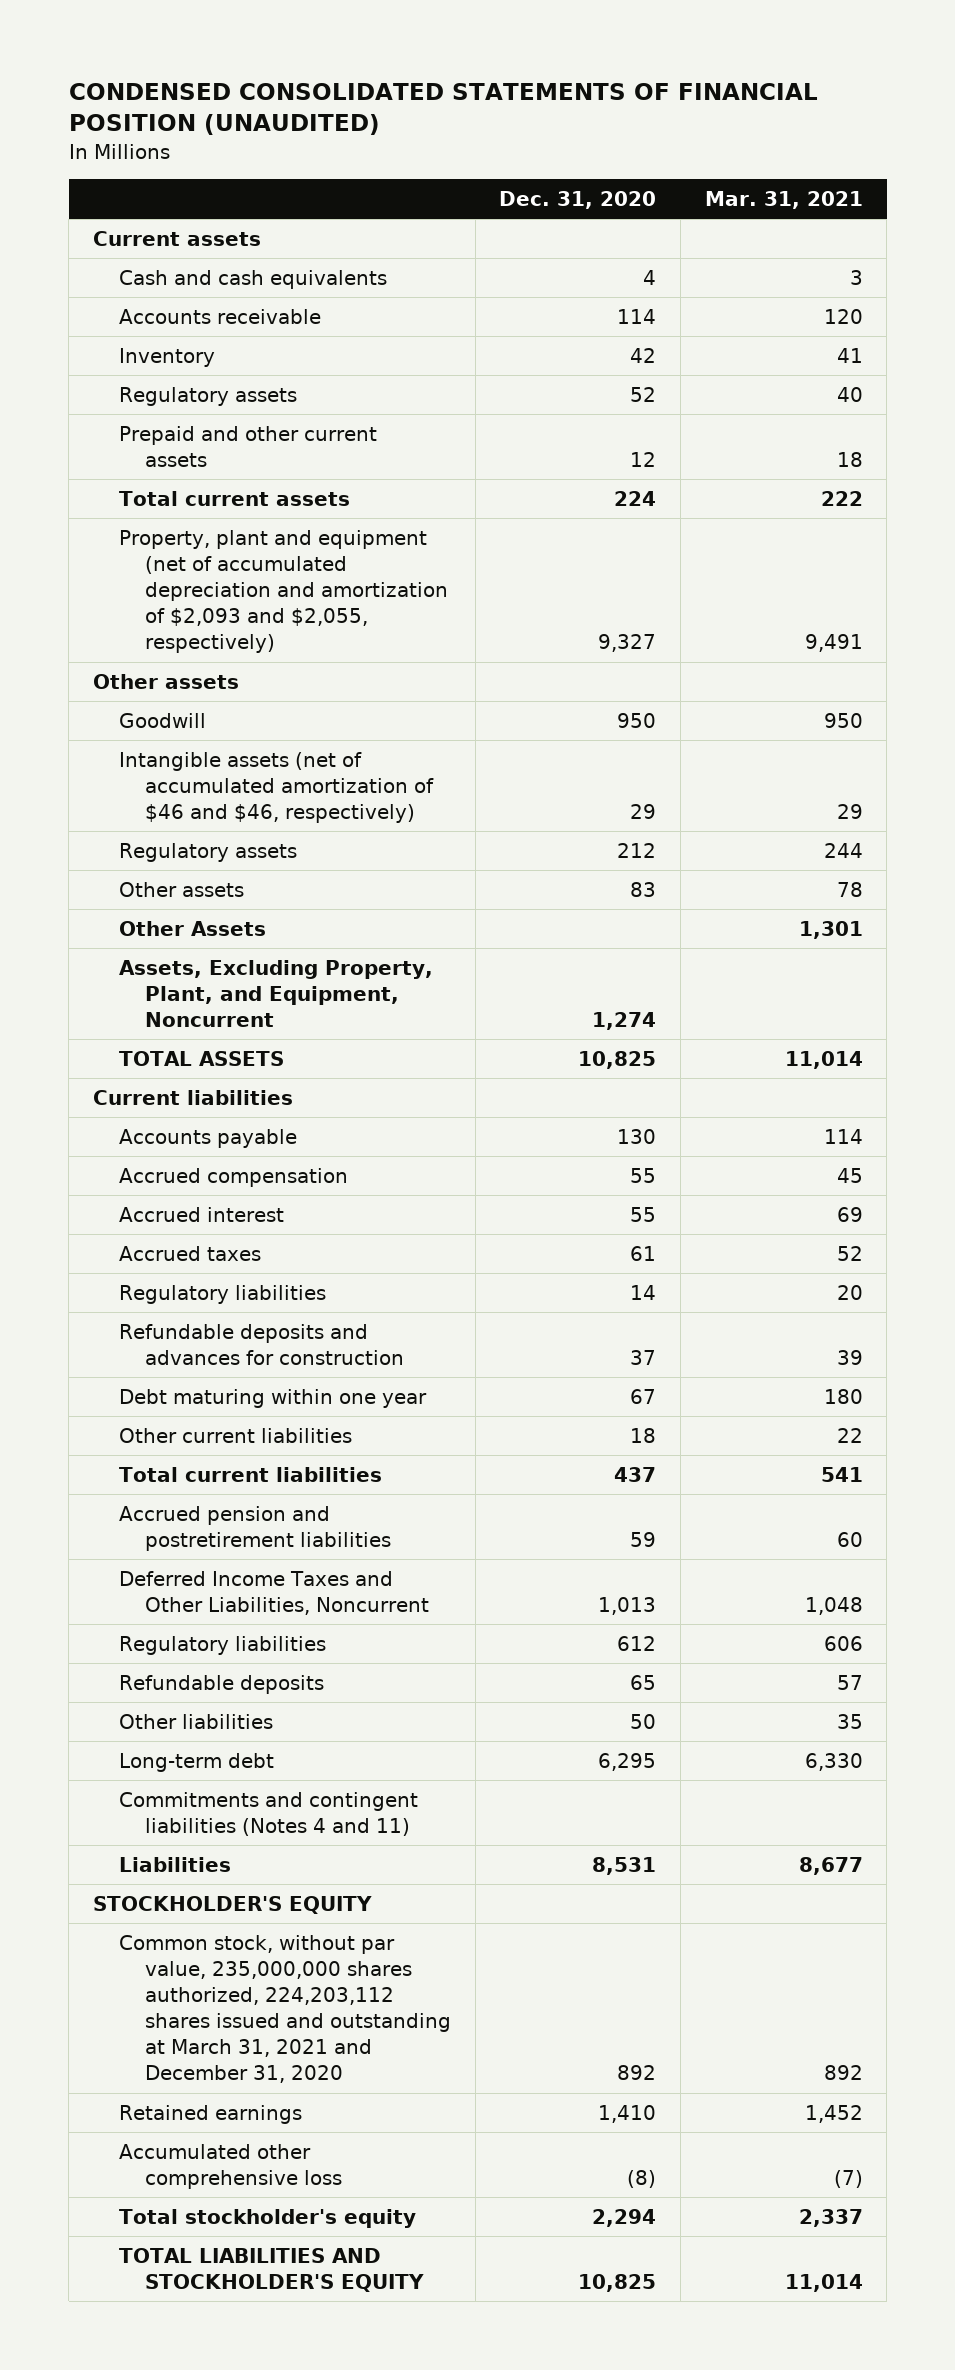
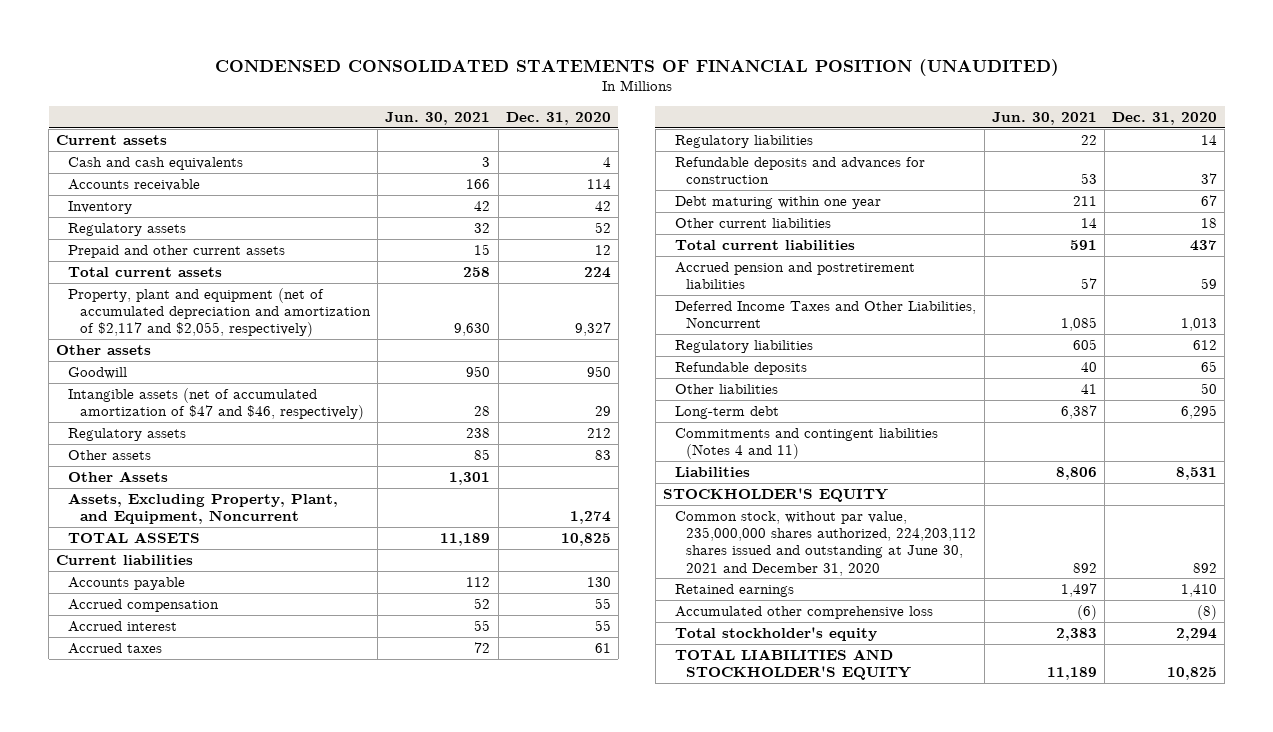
[704,190,863,209] Mar. 31, 2021 -> none
none -> [385,111,491,125] Jun. 30, 2021
[118,530,449,654] Property, plant and equipment (net of accumulated depreciation and amortization of $2,093 and $2,055, respectively) -> [68,287,372,338] Property, plant and equipment (net of accumulated depreciation and amortization of $2,117 and $2,055, respectively)
[118,752,435,824] Intangible assets (net of accumulated amortization of $46 and $46, respectively) -> [68,387,365,421] Intangible assets (net of accumulated amortization of $47 and $46, respectively)
[118,1935,452,2084] Common stock, without par value, 235,000,000 shares authorized, 224,203,112 shares issued and outstanding at March 31, 2021 and December 31, 2020 -> [674,510,977,576] Common stock, without par value, 235,000,000 shares authorized, 224,203,112 shares issued and outstanding at June 30, 2021 and December 31, 2020

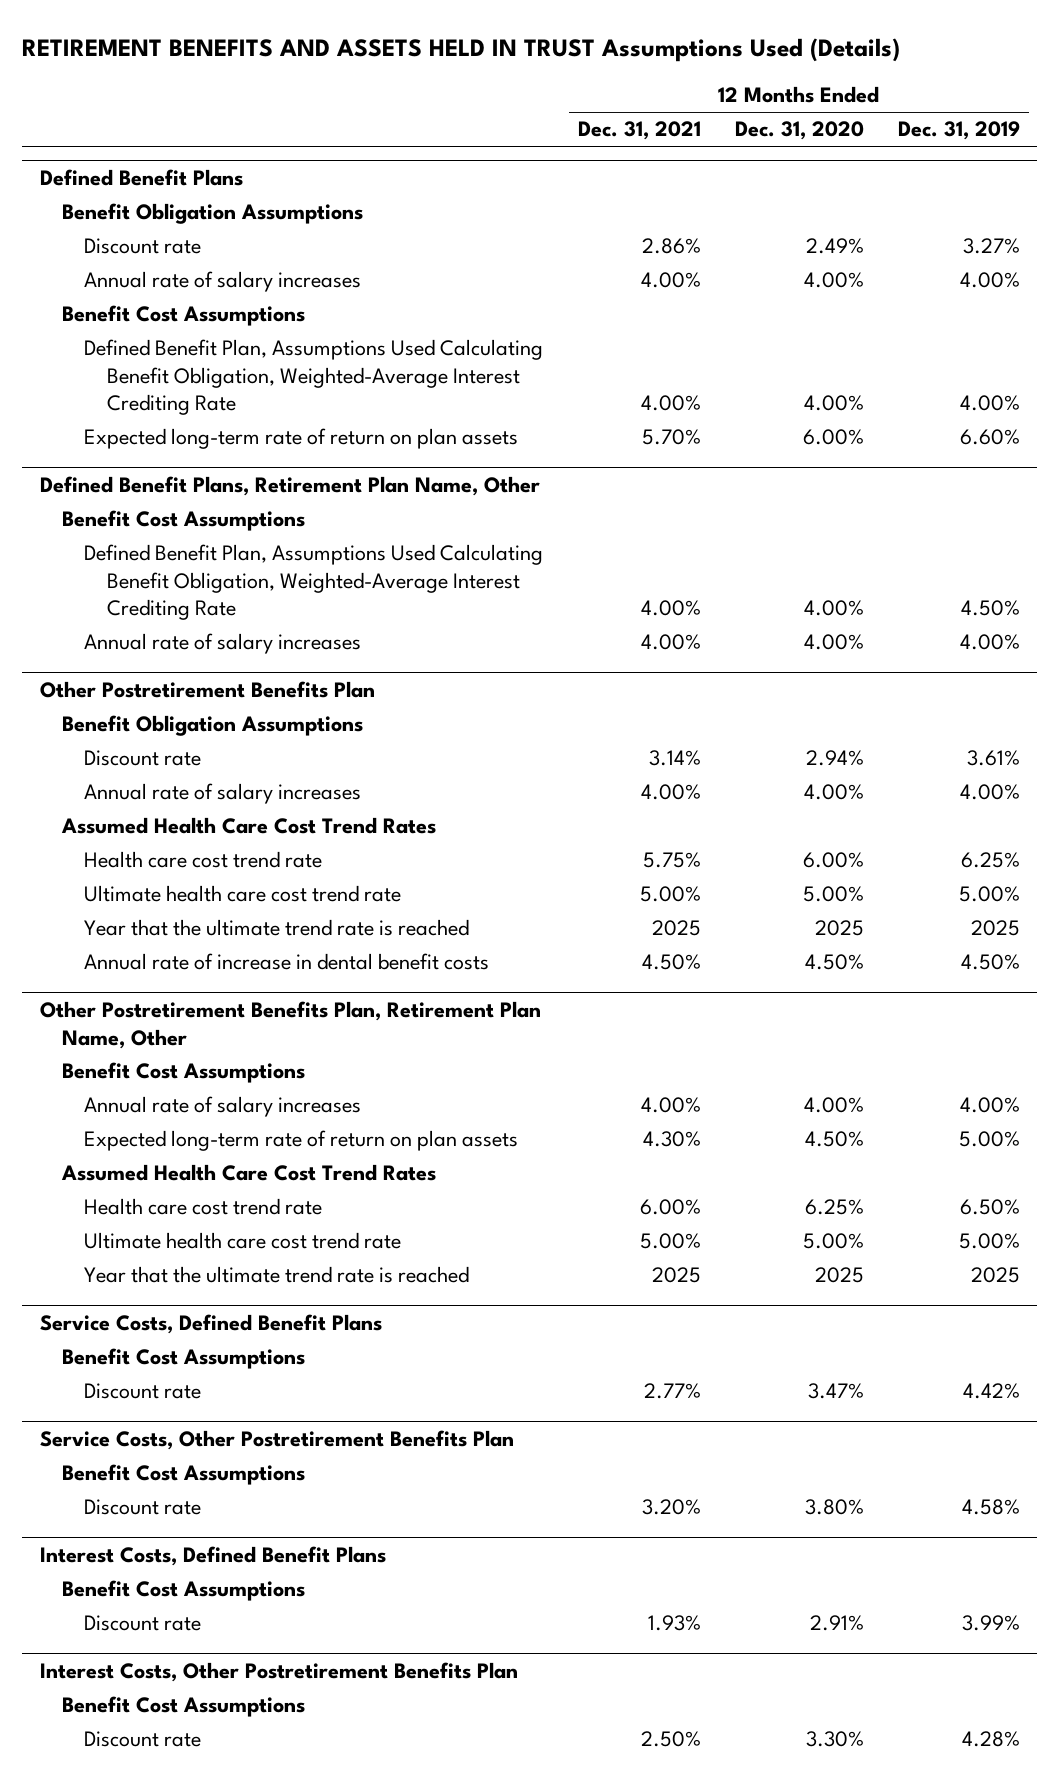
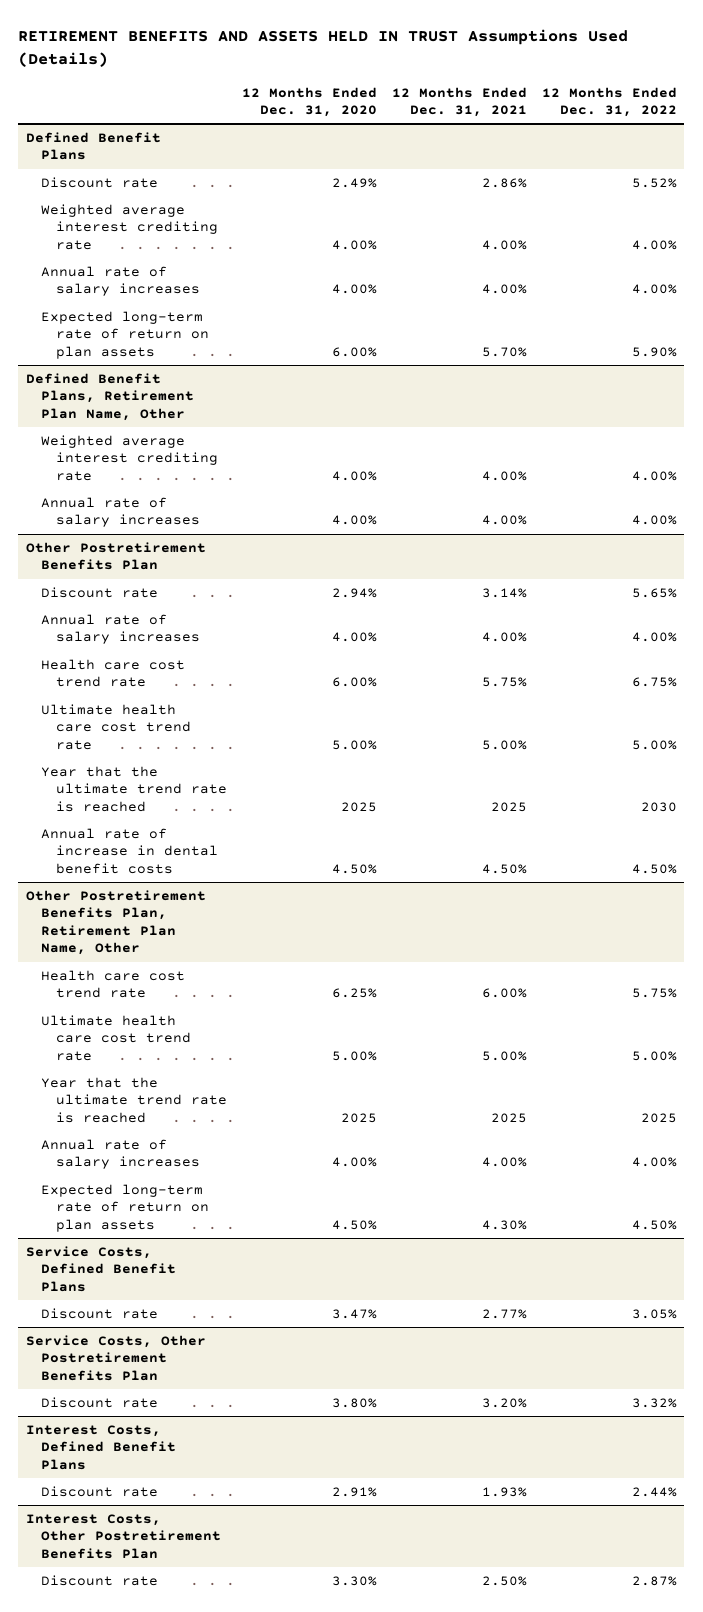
[898,121,1021,141] Dec. 31, 2019 -> none
none -> [541,86,677,117] 12 Months Ended Dec. 31, 2022
[61,203,363,225] Benefit Obligation Assumptions -> none
none -> [40,203,219,250] Weighted average interest crediting rate
[61,305,305,327] Benefit Cost Assumptions -> none
[84,339,544,416] Defined Benefit Plan, Assumptions Used Calculating Benefit Obligation, Weighted-Average Interest Crediting Rate -> none
[61,510,305,532] Benefit Cost Assumptions -> none
[84,544,544,621] Defined Benefit Plan, Assumptions Used Calculating Benefit Obligation, Weighted-Average Interest Crediting Rate -> [40,434,219,481] Weighted average interest crediting rate
[61,715,363,737] Benefit Obligation Assumptions -> none
[60,817,436,835] Assumed Health Care Cost Trend Rates -> none
[61,1062,305,1084] Benefit Cost Assumptions -> none
[60,1164,436,1182] Assumed Health Care Cost Trend Rates -> none
[84,1096,362,1118] Annual rate of salary increases -> [40,1138,201,1170] Annual rate of salary increases
[84,1130,519,1152] Expected long-term rate of return on plan assets -> [40,1183,210,1232] Expected long-term rate of return on plan assets
[61,1348,305,1370] Benefit Cost Assumptions -> none
[61,1464,305,1486] Benefit Cost Assumptions -> none
[61,1580,305,1602] Benefit Cost Assumptions -> none
[61,1696,305,1718] Benefit Cost Assumptions -> none

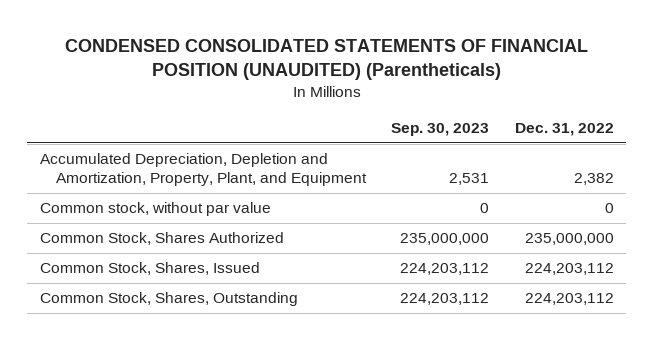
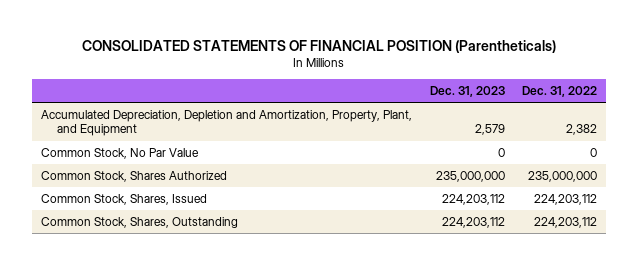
[64,38,588,81] CONDENSED CONSOLIDATED STATEMENTS OF FINANCIAL POSITION (UNAUDITED) (Parentheticals) -> [82,39,557,53] CONSOLIDATED STATEMENTS OF FINANCIAL POSITION (Parentheticals)
[391,123,490,137] Sep. 30, 2023 -> none
none -> [429,86,505,98] Dec. 31, 2023
[39,202,271,217] Common stock, without par value -> [40,148,199,160] Common Stock, No Par Value

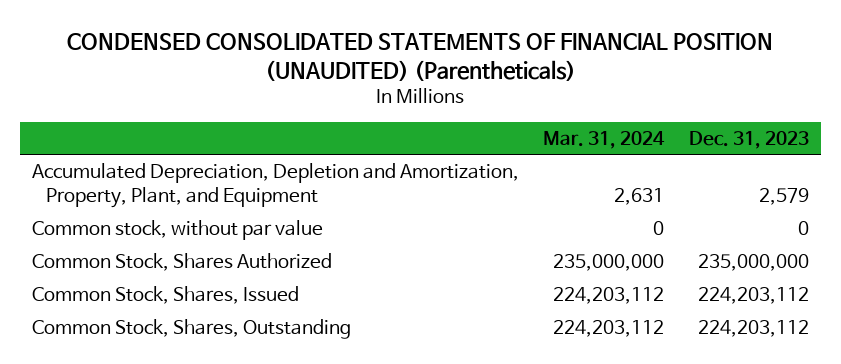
[82,39,557,53] CONSOLIDATED STATEMENTS OF FINANCIAL POSITION (Parentheticals) -> [67,32,774,81] CONDENSED CONSOLIDATED STATEMENTS OF FINANCIAL POSITION (UNAUDITED) (Parentheticals)
[522,86,598,98] Dec. 31, 2022 -> none
none -> [543,130,666,149] Mar. 31, 2024
[40,148,199,160] Common Stock, No Par Value -> [31,220,323,241] Common stock, without par value

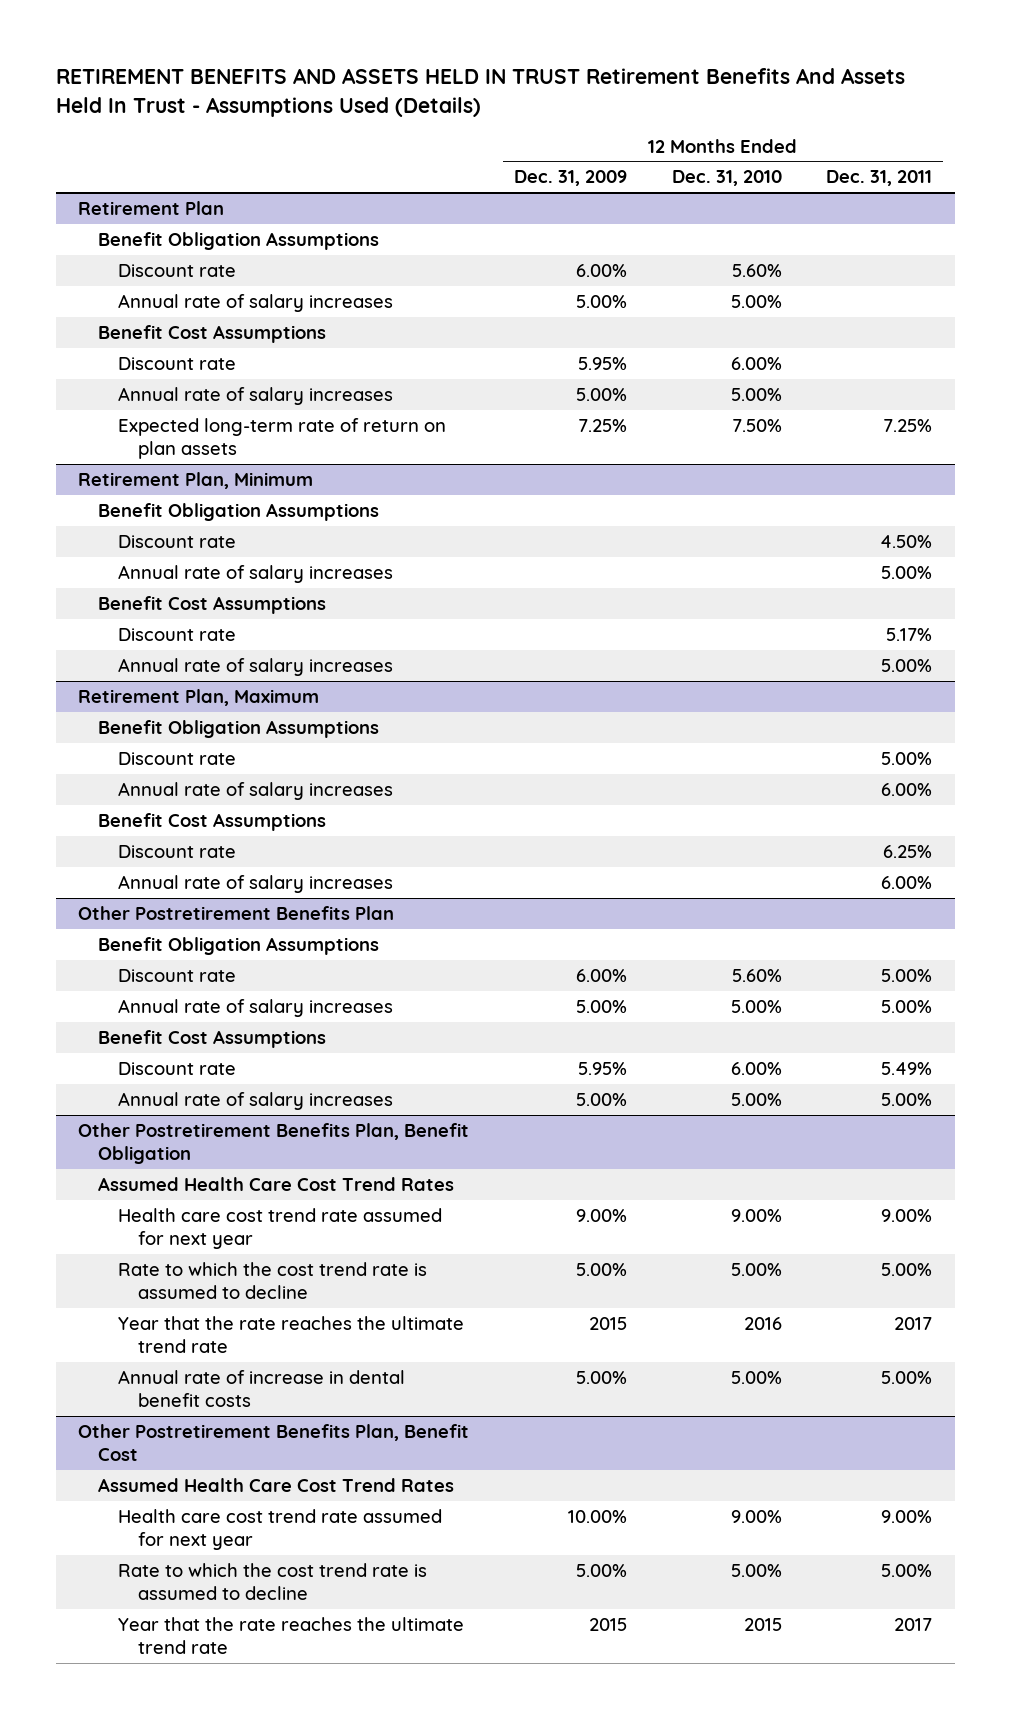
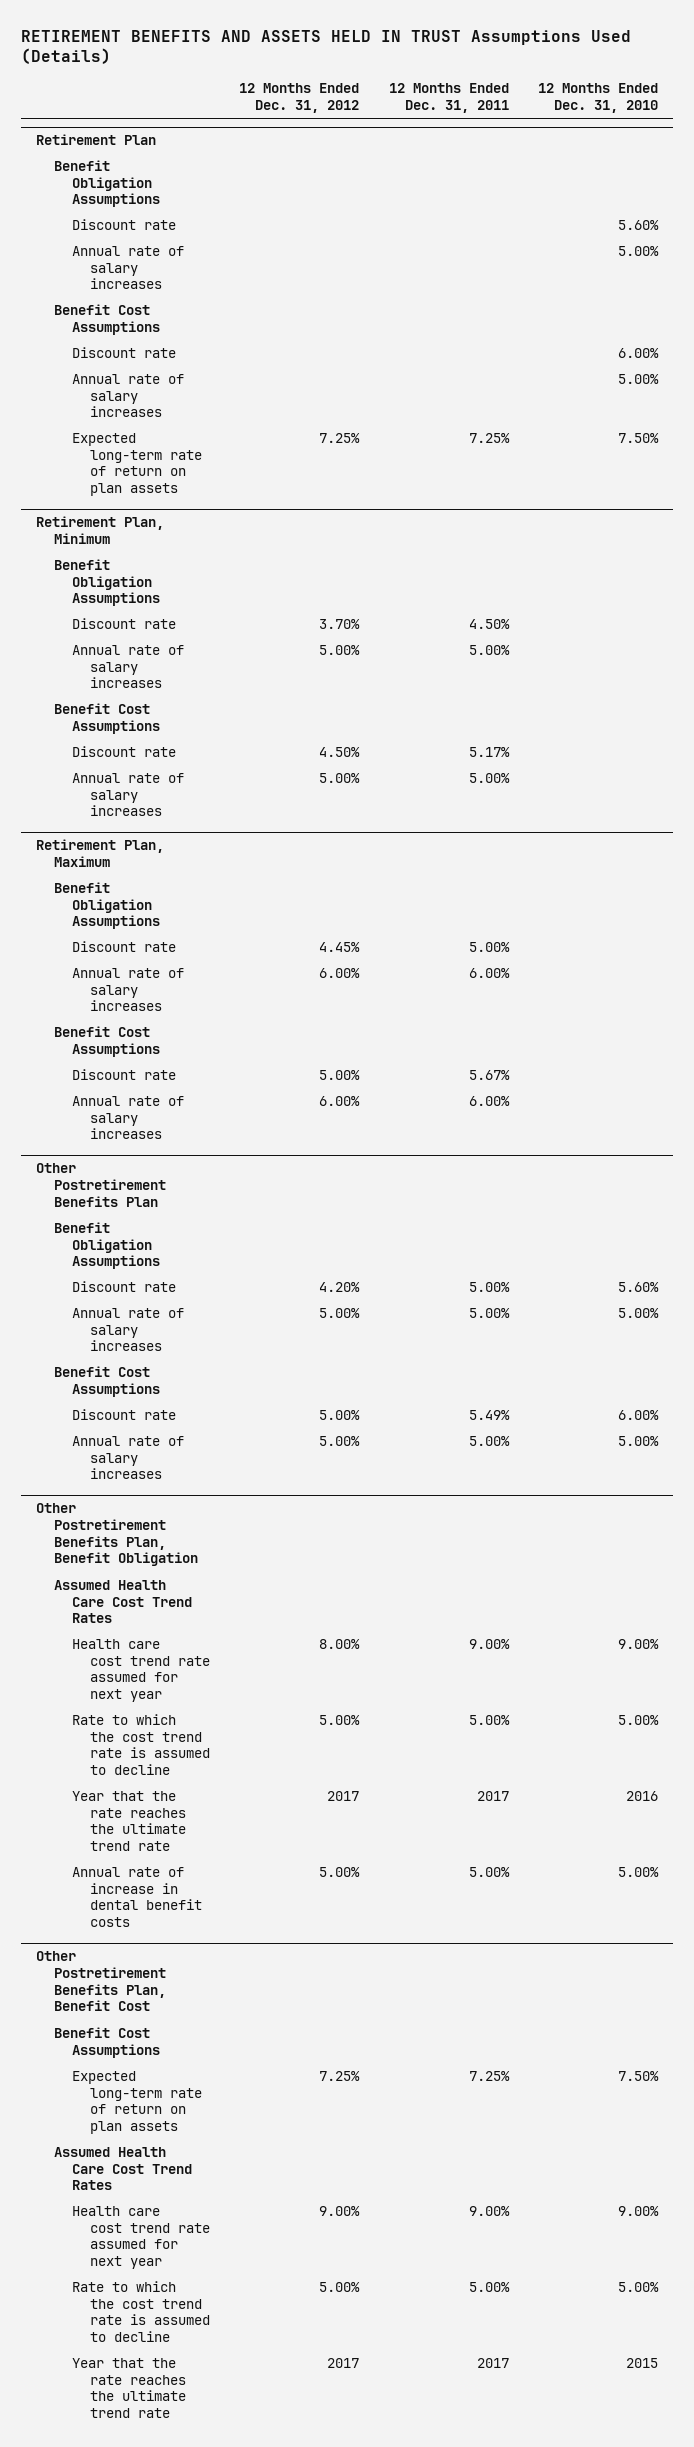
[55,68,905,117] RETIREMENT BENEFITS AND ASSETS HELD IN TRUST Retirement Benefits And Assets Held In Trust - Assumptions Used (Details) -> [20,29,631,65] RETIREMENT BENEFITS AND ASSETS HELD IN TRUST Assumptions Used (Details)
[513,170,627,187] Dec. 31, 2009 -> none
none -> [239,83,360,114] 12 Months Ended Dec. 31, 2012
[883,844,933,858] 6.25% -> [468,1069,510,1080] 5.67%
none -> [53,2026,160,2058] Benefit Cost Assumptions
none -> [71,2070,202,2135] Expected long-term rate of return on plan assets

